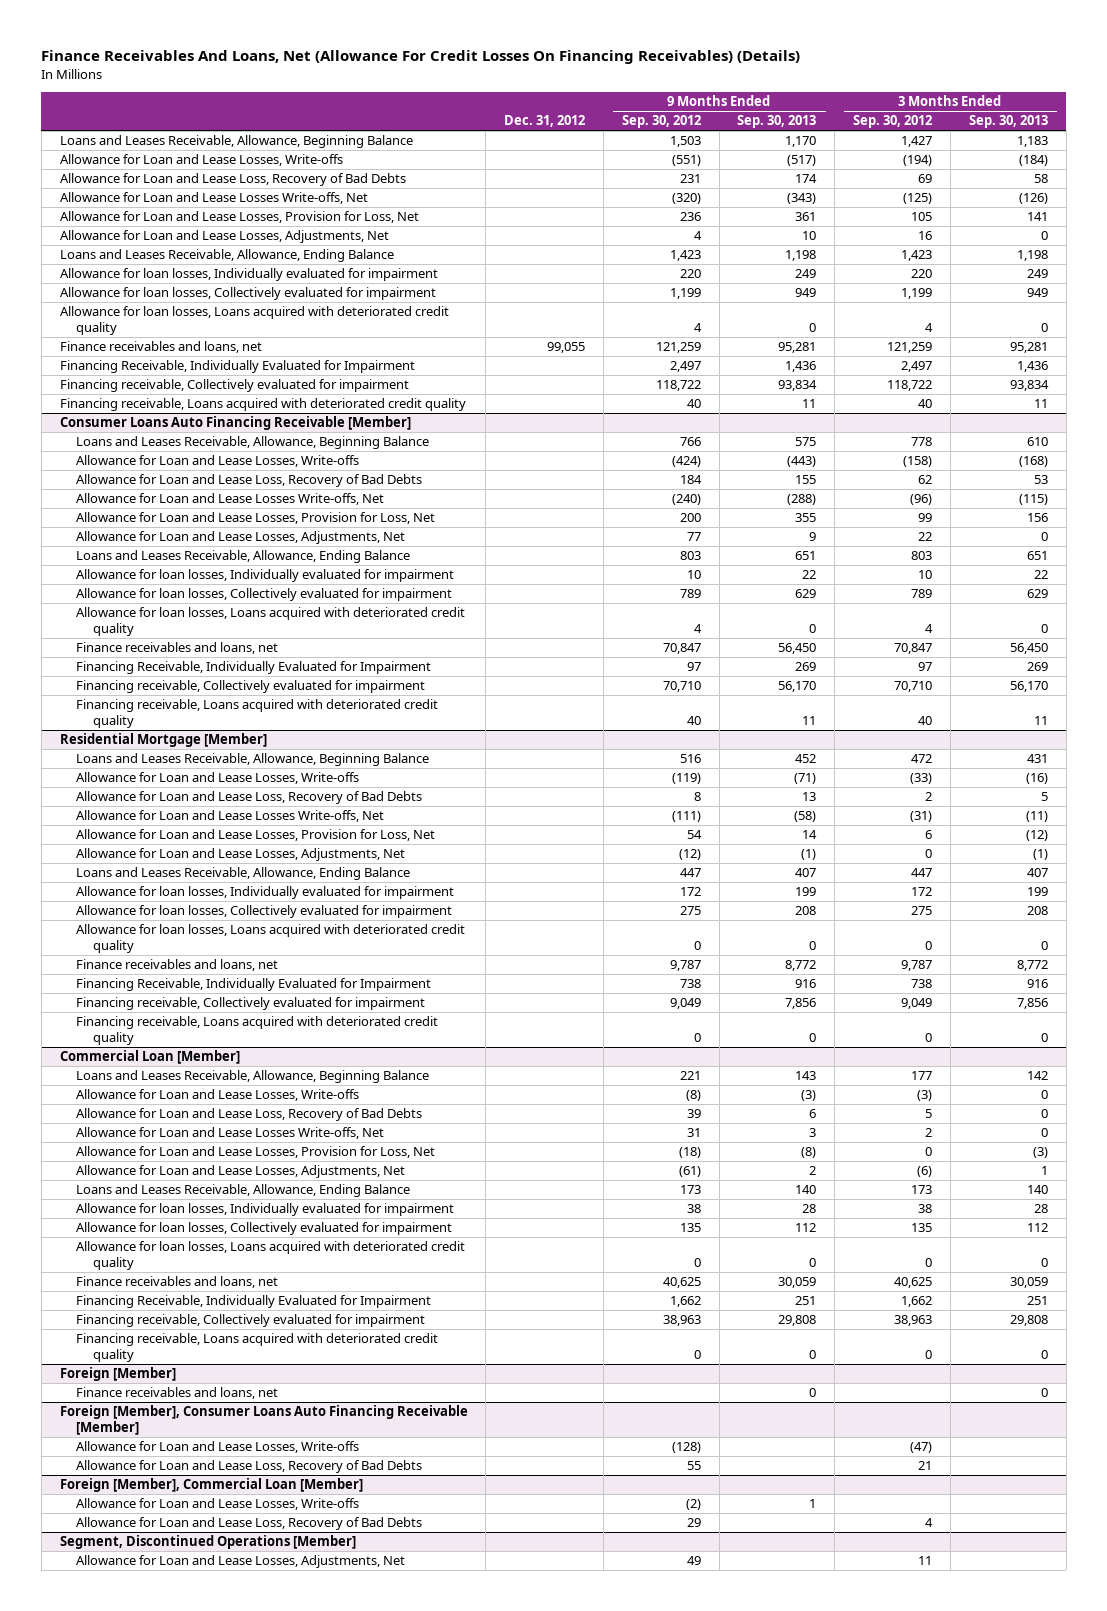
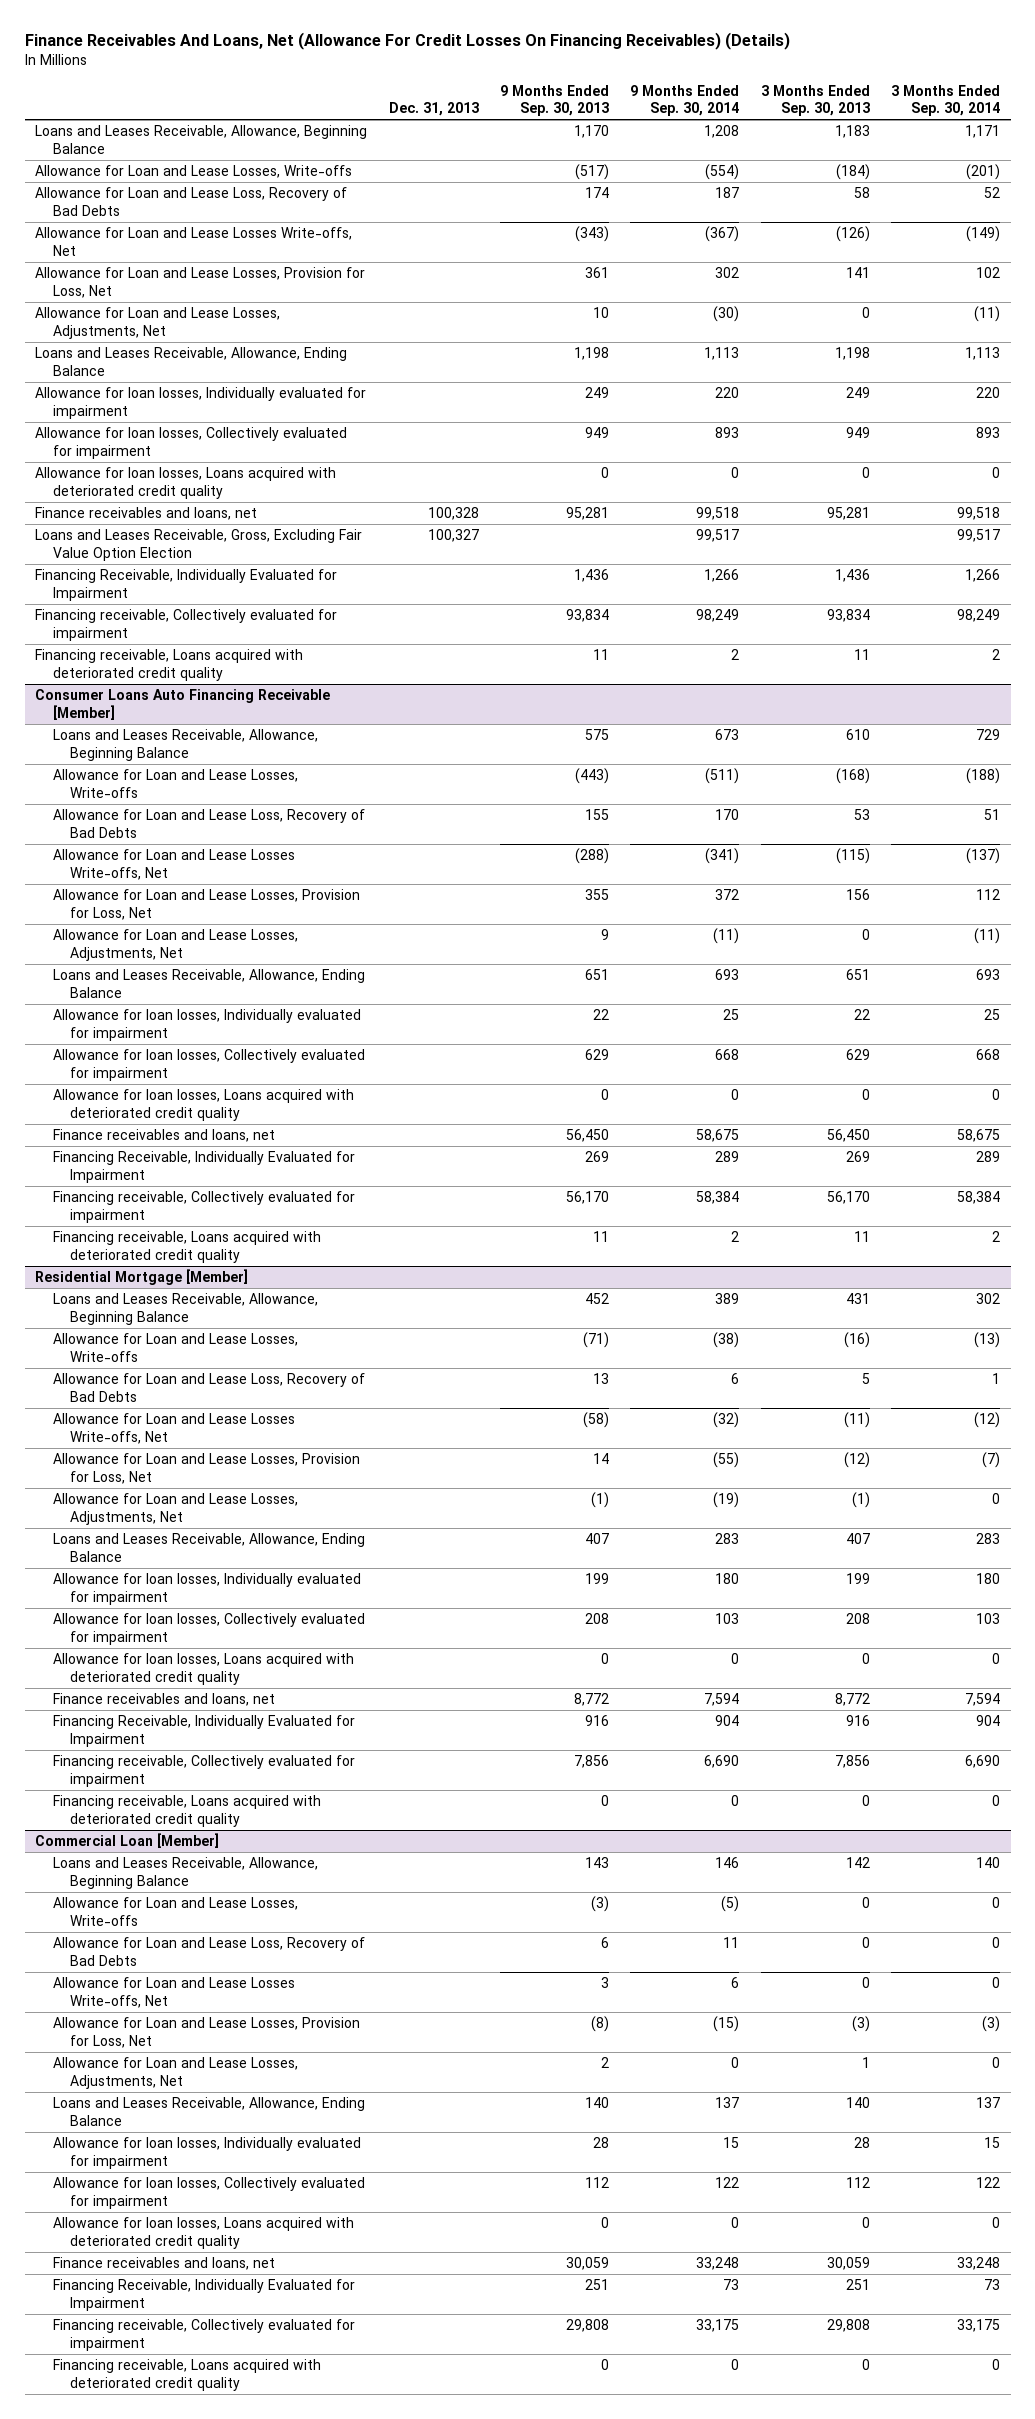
[504,115,586,128] Dec. 31, 2012 -> none
[621,115,701,129] Sep. 30, 2012 -> none
[853,115,933,129] Sep. 30, 2012 -> none
none -> [388,102,479,117] Dec. 31, 2013
none -> [630,84,740,117] 9 Months Ended Sep. 30, 2014
none -> [891,84,1001,117] 3 Months Ended Sep. 30, 2014
none -> [35,529,363,561] Loans and Leases Receivable, Gross, Excluding Fair Value Option Election
[59,1367,176,1382] Foreign [Member] -> none
[76,1387,279,1400] Finance receivables and loans, net -> none
[59,1405,468,1436] Foreign [Member], Consumer Loans Auto Financing Receivable [Member] -> none
[76,1441,360,1454] Allowance for Loan and Lease Losses, Write-offs -> none
[76,1460,423,1474] Allowance for Loan and Lease Loss, Recovery of Bad Debts -> none
[59,1478,363,1493] Foreign [Member], Commercial Loan [Member] -> none
[76,1498,360,1511] Allowance for Loan and Lease Losses, Write-offs -> none
[76,1517,423,1531] Allowance for Loan and Lease Loss, Recovery of Bad Debts -> none
[59,1535,356,1550] Segment, Discontinued Operations [Member] -> none
[76,1555,406,1569] Allowance for Loan and Lease Losses, Adjustments, Net -> none

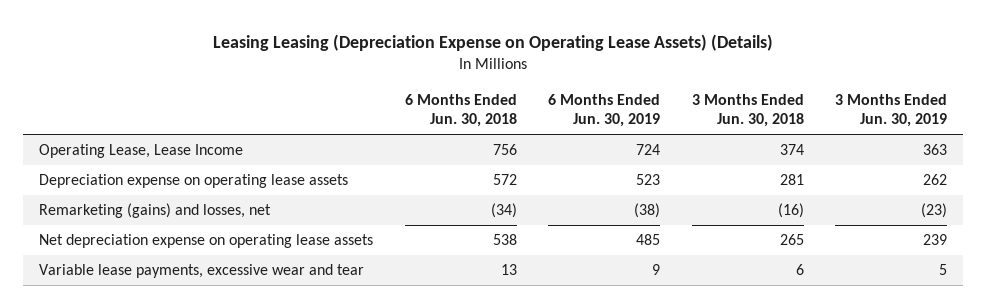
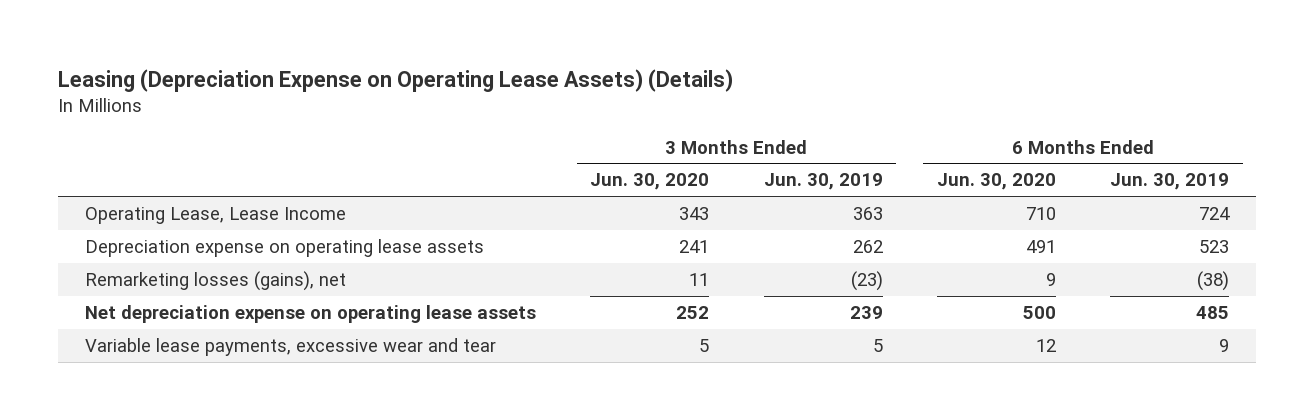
[213,33,774,51] Leasing Leasing (Depreciation Expense on Operating Lease Assets) (Details) -> [57,68,733,92] Leasing (Depreciation Expense on Operating Lease Assets) (Details)
[404,94,517,128] 6 Months Ended Jun. 30, 2018 -> none
[691,94,804,128] 3 Months Ended Jun. 30, 2018 -> none
none -> [590,173,710,191] Jun. 30, 2020
none -> [936,173,1056,191] Jun. 30, 2020
[39,203,272,219] Remarketing (gains) and losses, net -> [85,270,347,291] Remarketing losses (gains), net

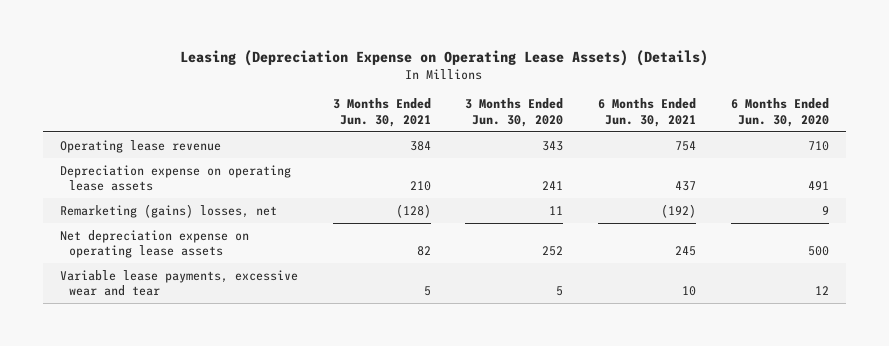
[763,173,883,191] Jun. 30, 2019 -> none
[1109,173,1229,191] Jun. 30, 2019 -> none
none -> [332,98,431,127] 3 Months Ended Jun. 30, 2021
none -> [597,98,696,127] 6 Months Ended Jun. 30, 2021
[85,206,347,224] Operating Lease, Lease Income -> [59,139,221,153] Operating lease revenue
[85,270,347,291] Remarketing losses (gains), net -> [59,203,277,218] Remarketing (gains) losses, net

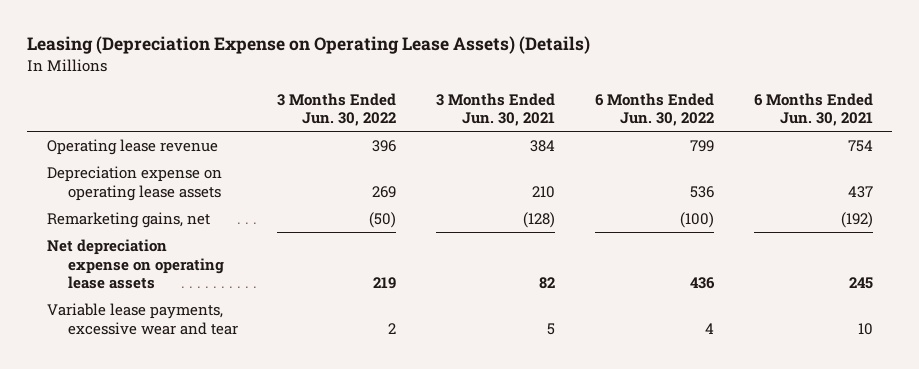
[465,98,564,127] 3 Months Ended Jun. 30, 2020 -> none
[730,98,829,127] 6 Months Ended Jun. 30, 2020 -> none
none -> [277,92,397,127] 3 Months Ended Jun. 30, 2022
none -> [594,92,714,127] 6 Months Ended Jun. 30, 2022
[59,203,277,218] Remarketing (gains) losses, net -> [46,211,210,228] Remarketing gains, net

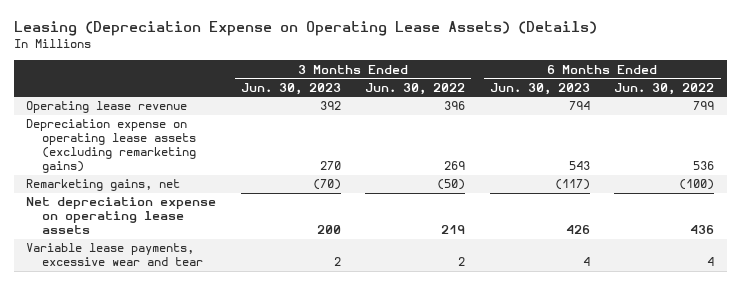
[436,92,556,127] 3 Months Ended Jun. 30, 2021 -> none
[753,92,873,127] 6 Months Ended Jun. 30, 2021 -> none
none -> [240,82,341,95] Jun. 30, 2023
none -> [489,82,590,95] Jun. 30, 2023
[46,165,222,201] Depreciation expense on operating lease assets -> [26,119,197,174] Depreciation expense on operating lease assets (excluding remarketing gains)

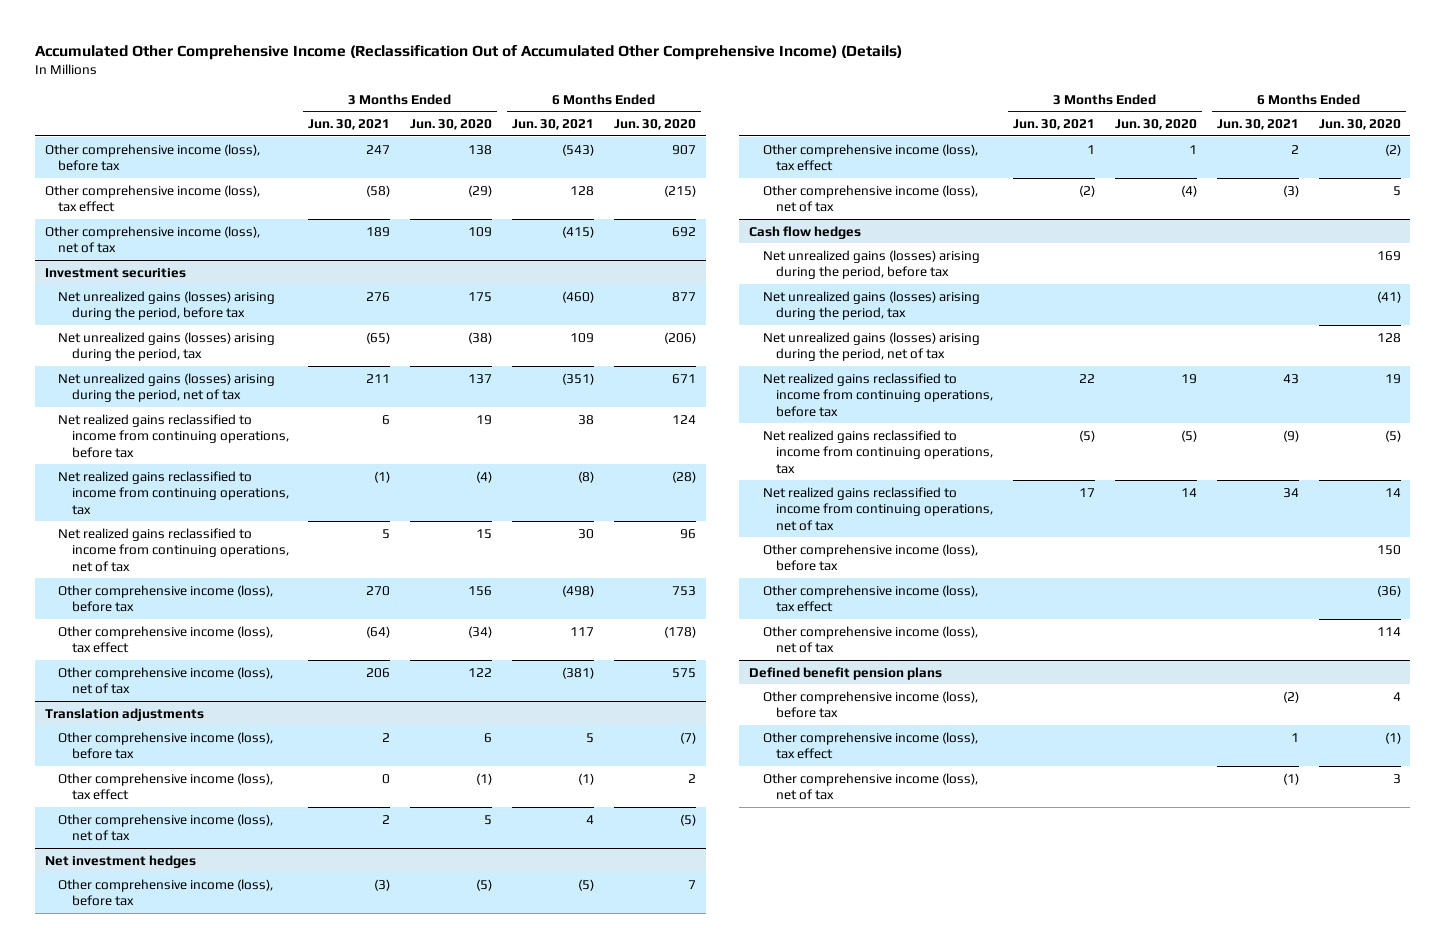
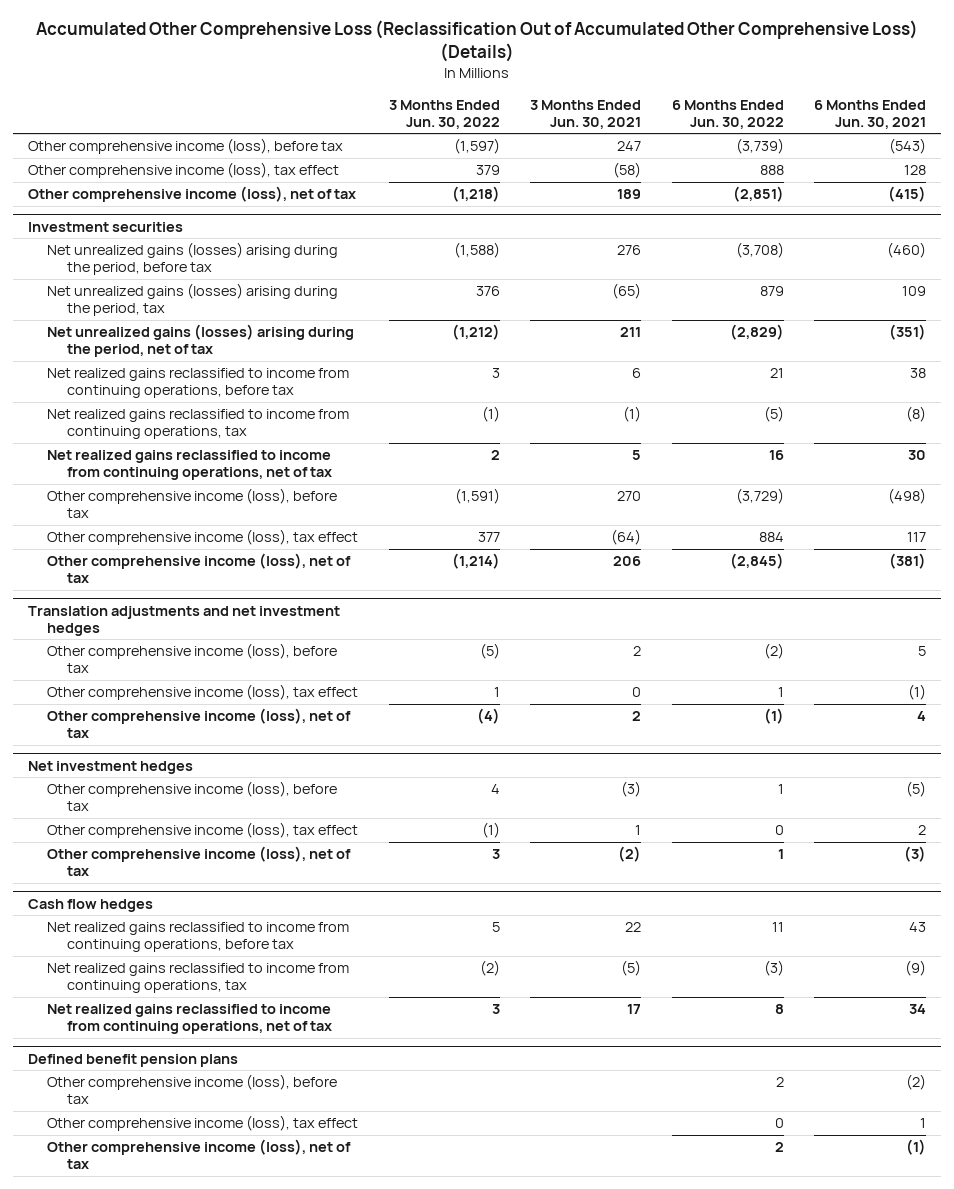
[34,44,902,60] Accumulated Other Comprehensive Income (Reclassification Out of Accumulated Other Comprehensive Income) (Details) -> [35,20,918,63] Accumulated Other Comprehensive Loss (Reclassification Out of Accumulated Other Comprehensive Loss) (Details)
[410,118,493,130] Jun. 30, 2020 -> none
[613,118,696,130] Jun. 30, 2020 -> none
none -> [388,99,500,129] 3 Months Ended Jun. 30, 2022
none -> [671,99,784,129] 6 Months Ended Jun. 30, 2022
[44,707,204,721] Translation adjustments -> [27,605,340,636] Translation adjustments and net investment hedges
[762,249,980,280] Net unrealized gains (losses) arising during the period, before tax -> none
[762,290,980,321] Net unrealized gains (losses) arising during the period, tax -> none
[762,331,980,362] Net unrealized gains (losses) arising during the period, net of tax -> none
[762,543,978,572] Other comprehensive income (loss), before tax -> none
[762,584,978,613] Other comprehensive income (loss), tax effect -> none
[762,625,978,654] Other comprehensive income (loss), net of tax -> none

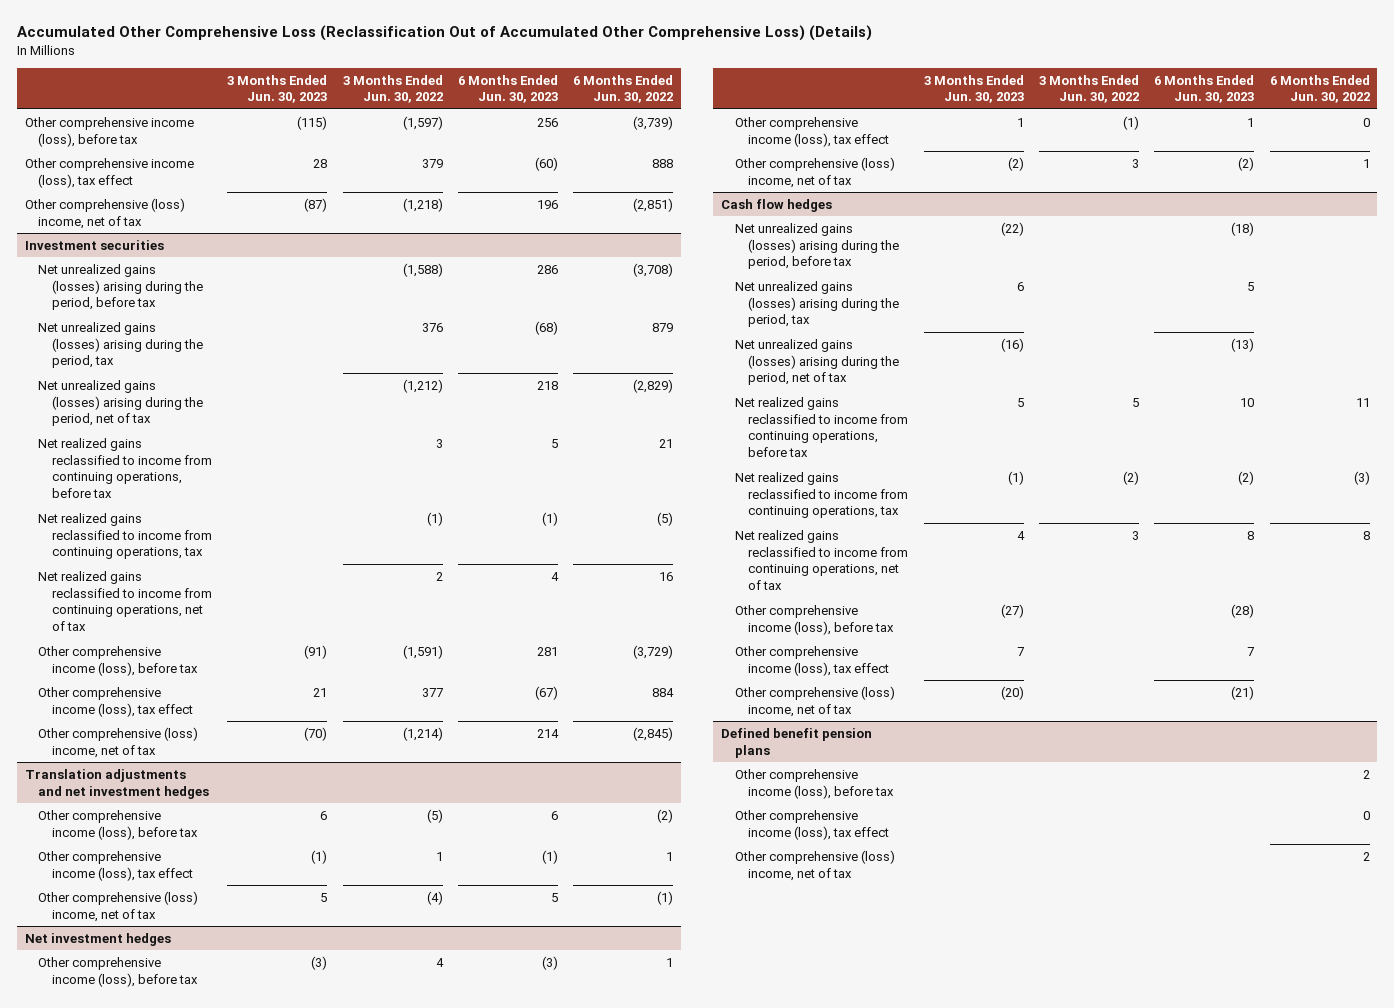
[530,99,642,129] 3 Months Ended Jun. 30, 2021 -> none
[813,99,926,129] 6 Months Ended Jun. 30, 2021 -> none
none -> [227,74,328,104] 3 Months Ended Jun. 30, 2023
none -> [457,74,558,104] 6 Months Ended Jun. 30, 2023
[27,186,356,203] Other comprehensive income (loss), net of tax -> [24,197,185,229] Other comprehensive (loss) income, net of tax
[47,553,352,584] Other comprehensive income (loss), net of tax -> [38,726,199,758] Other comprehensive (loss) income, net of tax
[47,708,352,739] Other comprehensive income (loss), net of tax -> [38,890,199,922] Other comprehensive (loss) income, net of tax
[47,846,352,877] Other comprehensive income (loss), net of tax -> [734,156,895,188] Other comprehensive (loss) income, net of tax
none -> [734,222,900,270] Net unrealized gains (losses) arising during the period, before tax
none -> [734,280,900,328] Net unrealized gains (losses) arising during the period, tax
none -> [734,338,900,386] Net unrealized gains (losses) arising during the period, net of tax
none -> [734,604,895,635] Other comprehensive income (loss), before tax
none -> [734,645,890,676] Other comprehensive income (loss), tax effect
none -> [734,685,895,717] Other comprehensive (loss) income, net of tax
[47,1139,352,1170] Other comprehensive income (loss), net of tax -> [734,849,895,881] Other comprehensive (loss) income, net of tax

